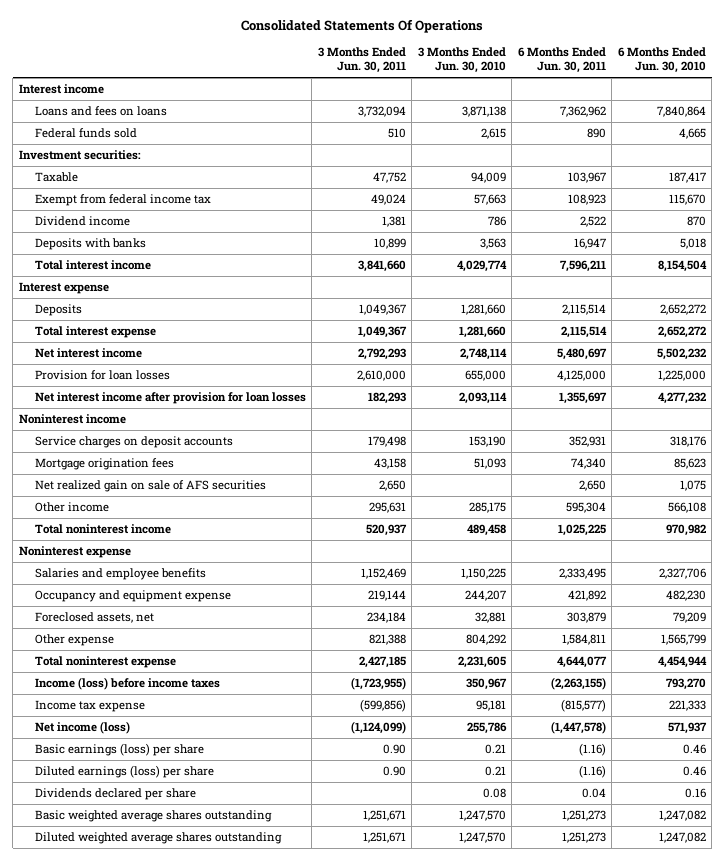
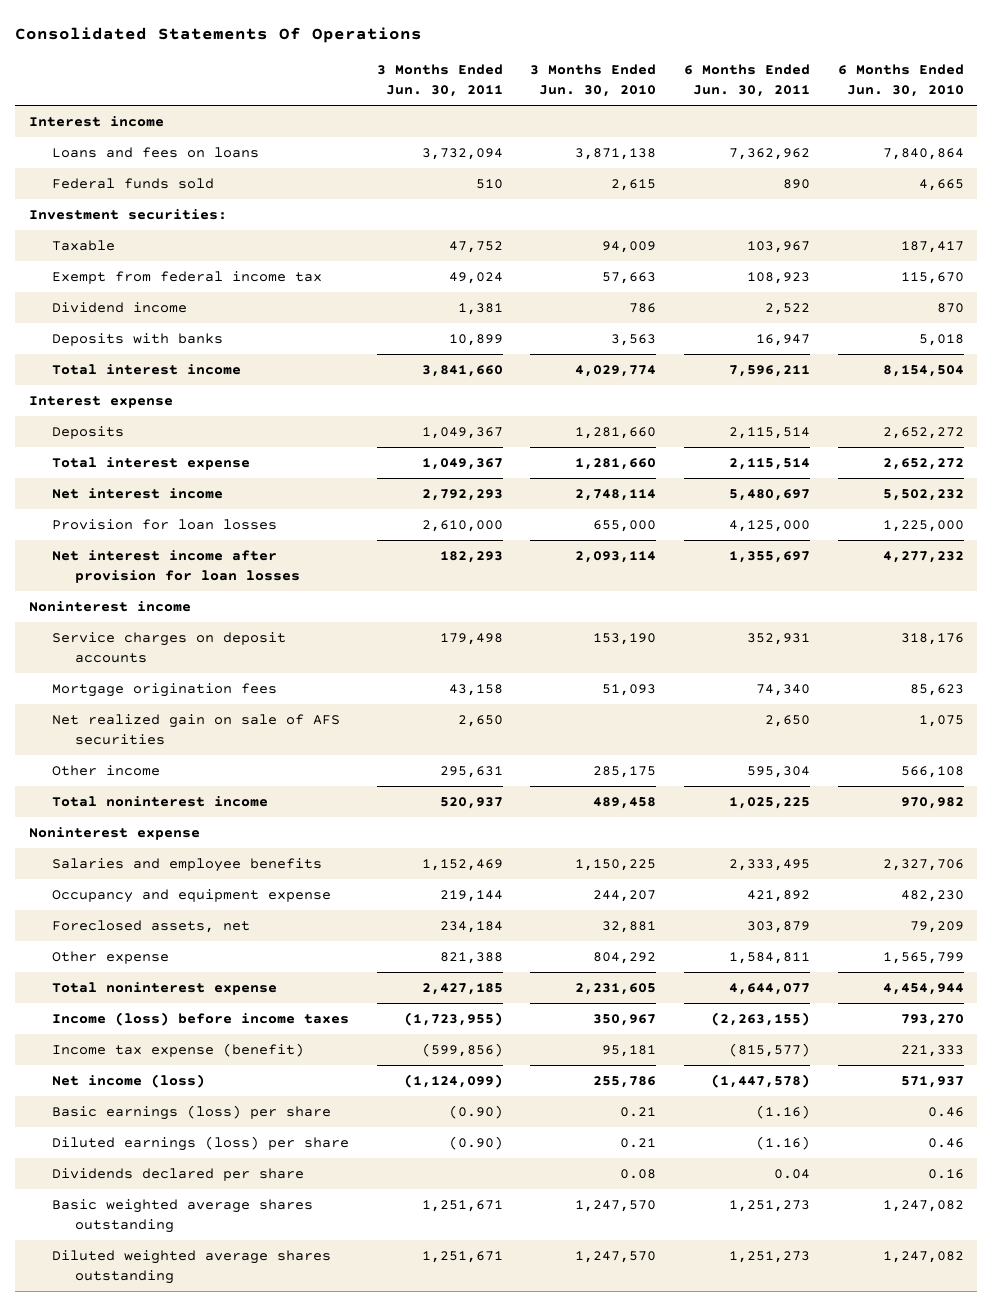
[34,700,145,713] Income tax expense -> [52,1043,305,1058] Income tax expense (benefit)
[382,744,406,755] 0.90 -> [448,1105,503,1120] (0.90)
[382,766,406,777] 0.90 -> [448,1136,503,1151] (0.90)

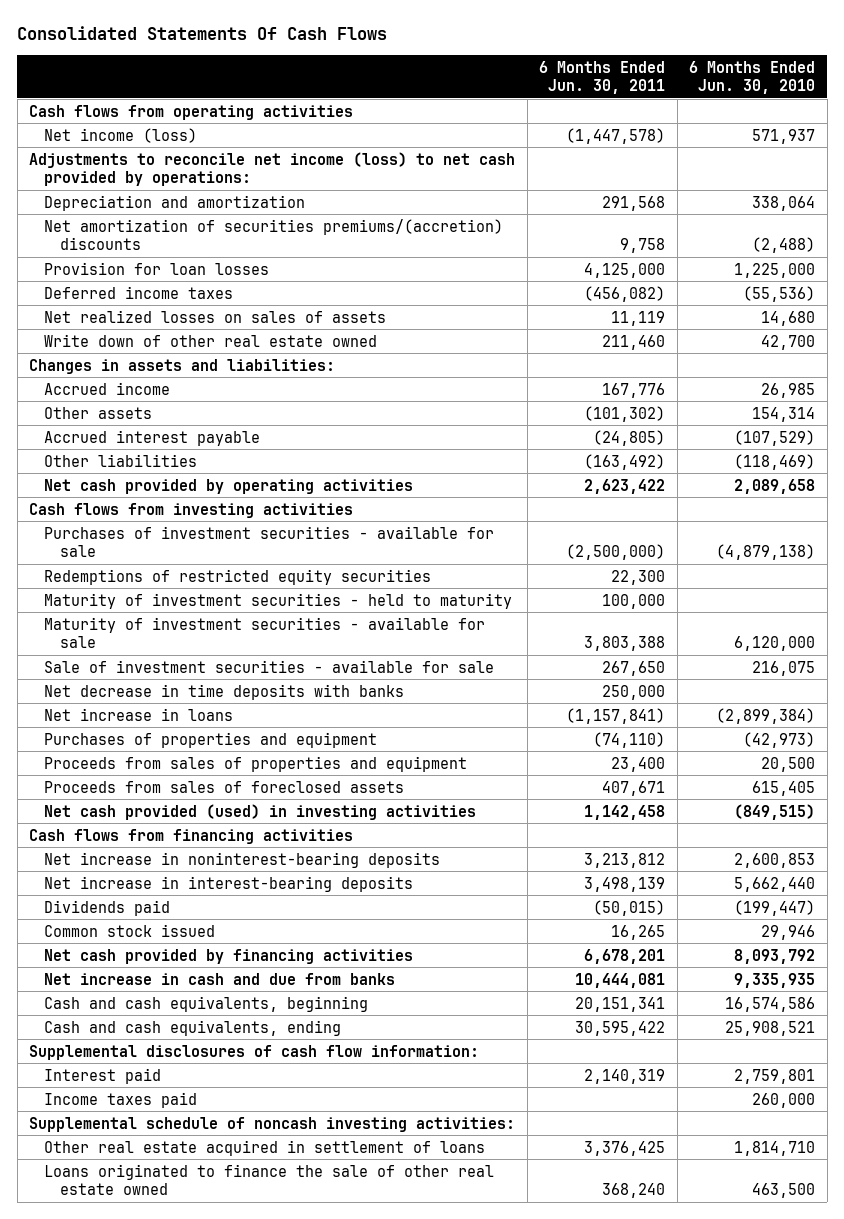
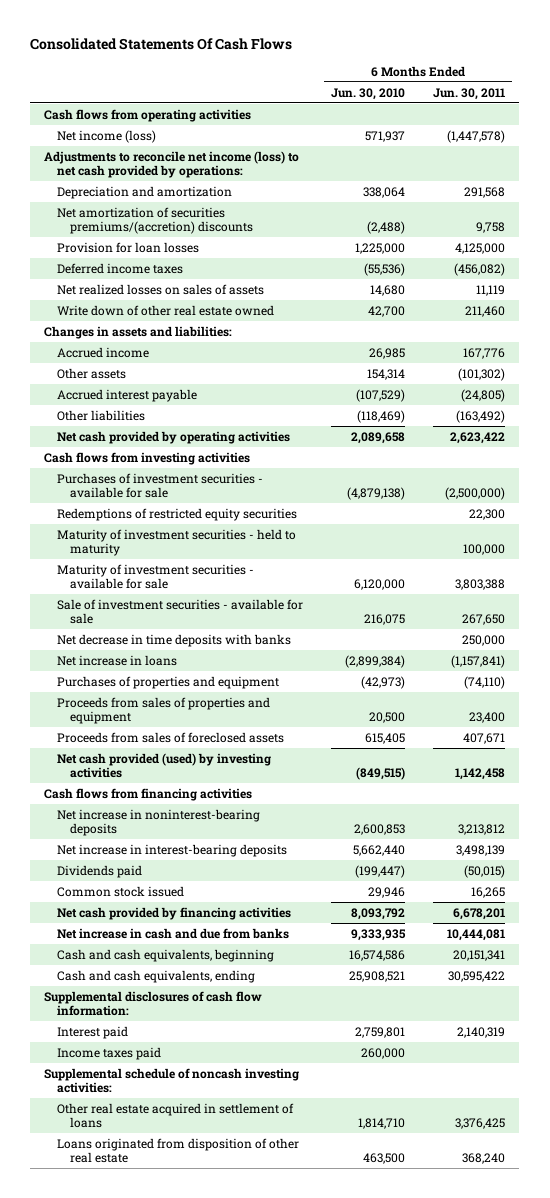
[44,803,477,820] Net cash provided (used) in investing activities -> [57,752,272,779] Net cash provided (used) by investing activities
[734,972,816,988] 9,335,935 -> [351,928,407,941] 9,333,935
[44,1163,495,1195] Loans originated to finance the sale of other real estate owned -> [57,1137,300,1164] Loans originated from disposition of other real estate

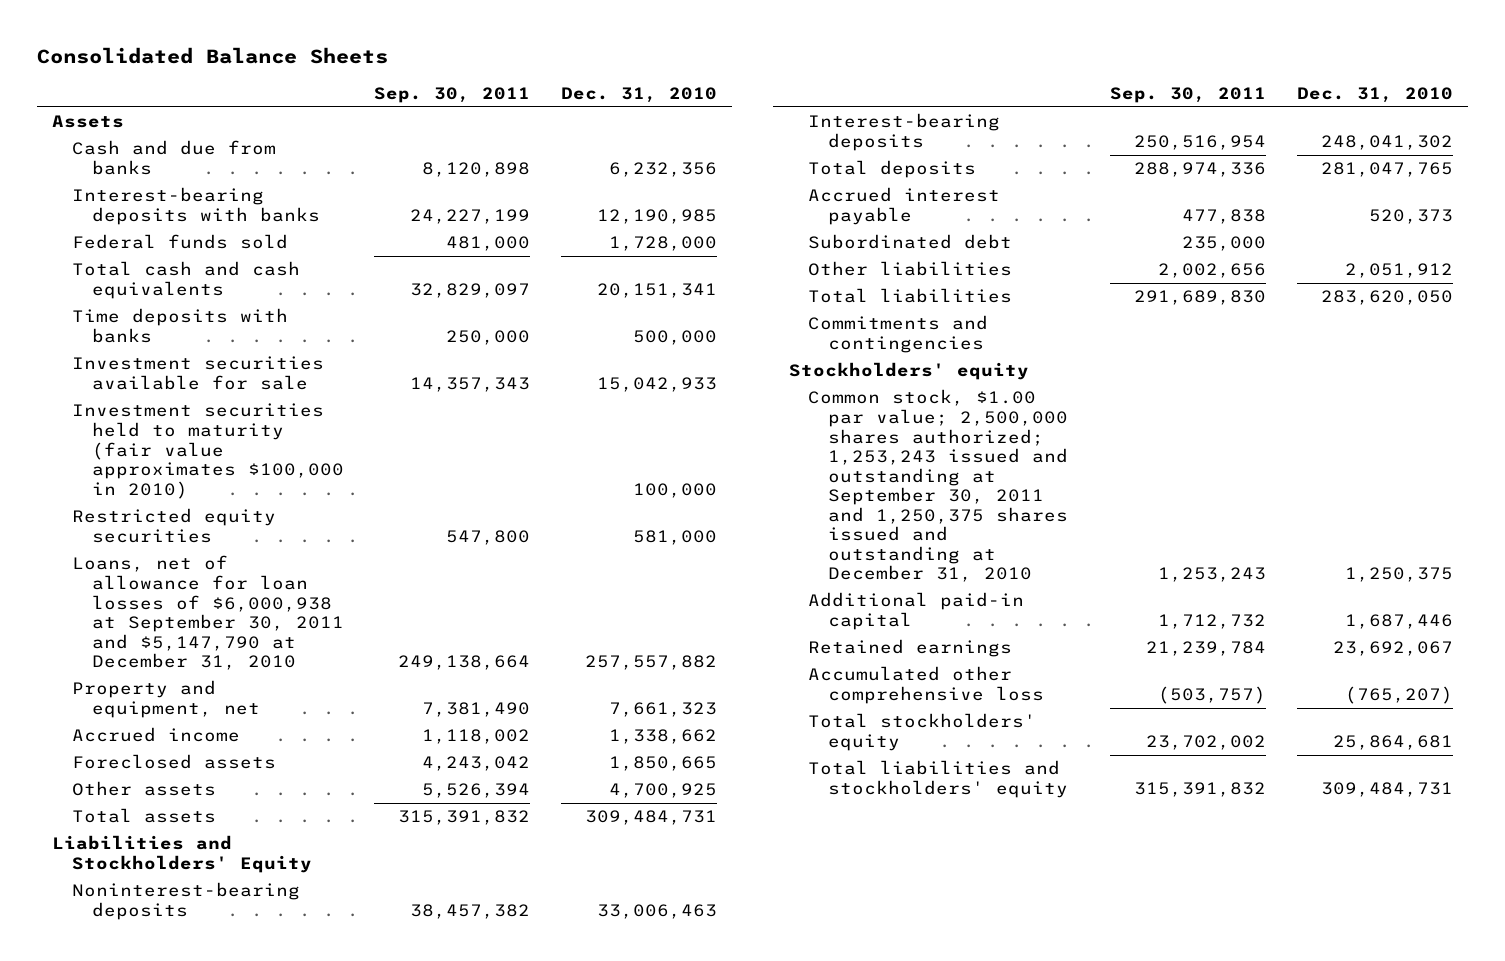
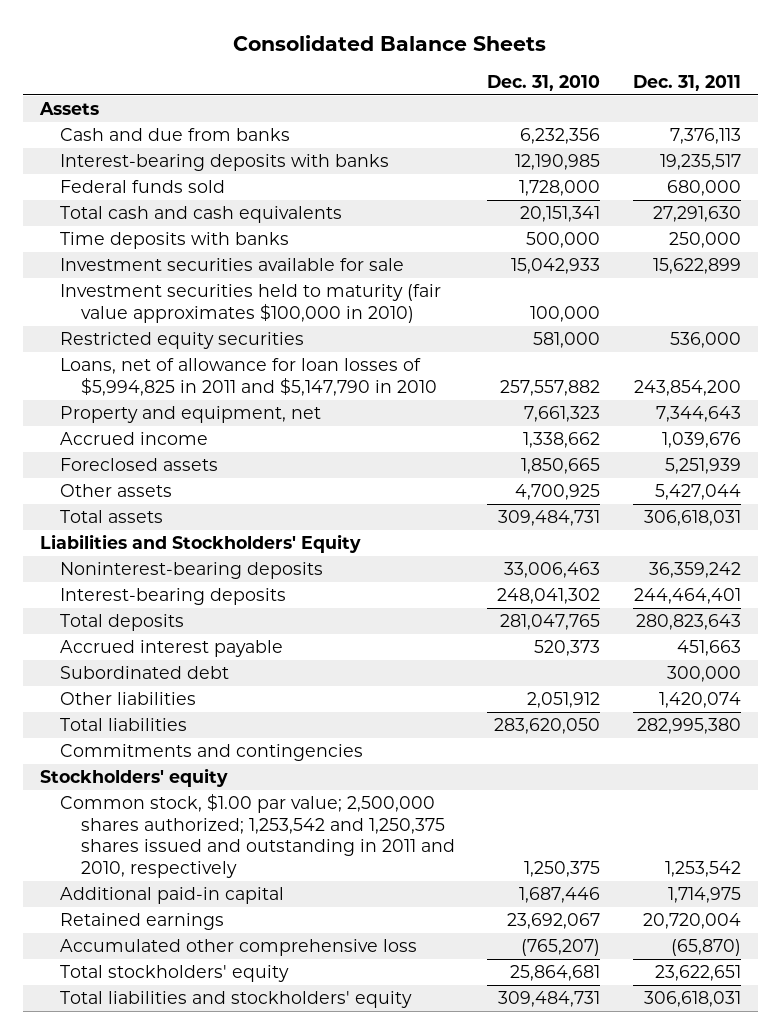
[374,86,531,103] Sep. 30, 2011 -> none
none -> [633,74,742,91] Dec. 31, 2011
[71,555,344,671] Loans, net of allowance for loan losses of $6,000,938 at September 30, 2011 and $5,147,790 at December 31, 2010 -> [60,358,437,396] Loans, net of allowance for loan losses of $5,994,825 in 2011 and $5,147,790 in 2010
[808,389,1068,583] Common stock, $1.00 par value; 2,500,000 shares authorized; 1,253,243 issued and outstanding at September 30, 2011 and 1,250,375 shares issued and outstanding at December 31, 2010 -> [60,794,455,878] Common stock, $1.00 par value; 2,500,000 shares authorized; 1,253,542 and 1,250,375 shares issued and outstanding in 2011 and 2010, respectively

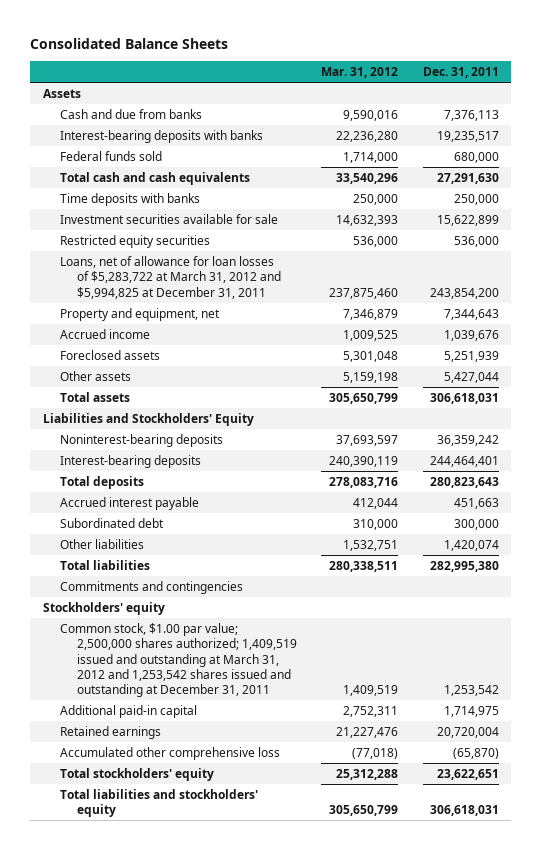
[487,74,601,91] Dec. 31, 2010 -> none
none -> [321,66,399,78] Mar. 31, 2012
[60,284,442,323] Investment securities held to maturity (fair value approximates $100,000 in 2010) -> none
[60,358,437,396] Loans, net of allowance for loan losses of $5,994,825 in 2011 and $5,147,790 in 2010 -> [59,255,281,299] Loans, net of allowance for loan losses of $5,283,722 at March 31, 2012 and $5,994,825 at December 31, 2011
[60,794,455,878] Common stock, $1.00 par value; 2,500,000 shares authorized; 1,253,542 and 1,250,375 shares issued and outstanding in 2011 and 2010, respectively -> [59,622,297,698] Common stock, $1.00 par value; 2,500,000 shares authorized; 1,409,519 issued and outstanding at March 31, 2012 and 1,253,542 shares issued and outstanding at December 31, 2011

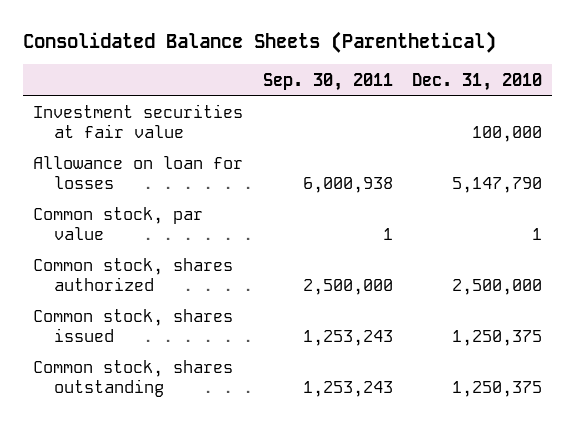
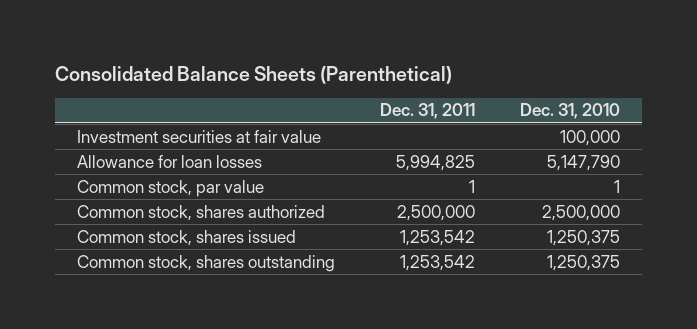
[262,72,393,91] Sep. 30, 2011 -> none
none -> [380,103,476,120] Dec. 31, 2011
[32,156,243,190] Allowance on loan for losses -> [77,154,263,168] Allowance for loan losses

